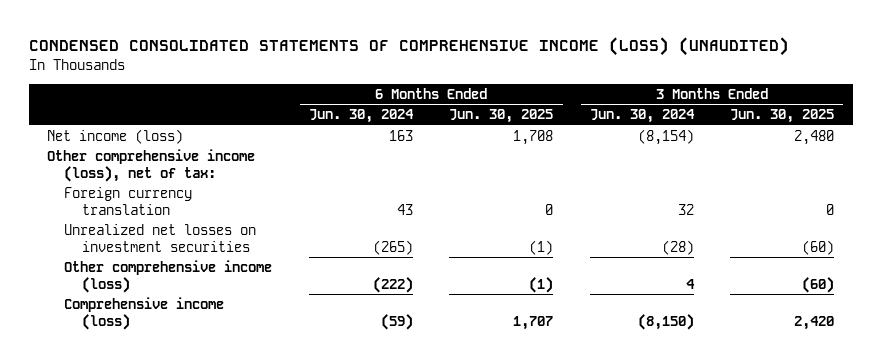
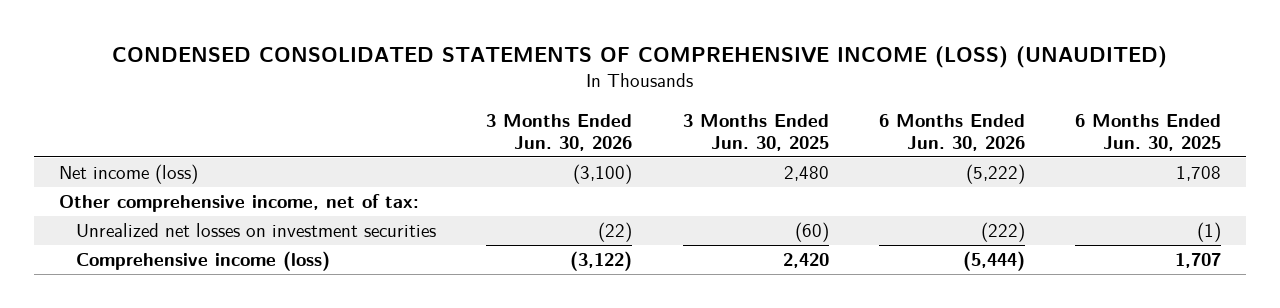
[308,109,414,124] Jun. 30, 2024 -> none
[589,109,695,124] Jun. 30, 2024 -> none
none -> [486,113,633,151] 3 Months Ended Jun. 30, 2026
none -> [878,113,1025,151] 6 Months Ended Jun. 30, 2026
[64,187,193,216] Foreign currency translation -> none
[47,149,256,183] Other comprehensive income (loss), net of tax: -> [58,194,419,213] Other comprehensive income, net of tax:
[64,260,273,294] Other comprehensive income (loss) -> none

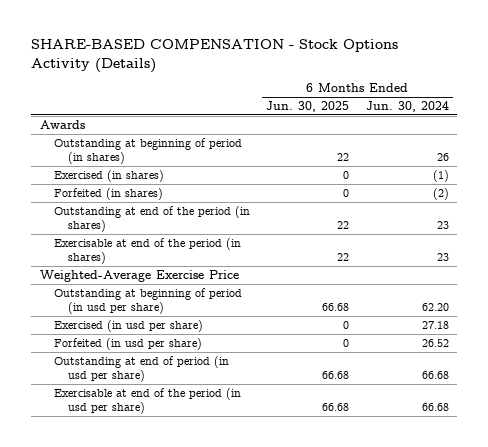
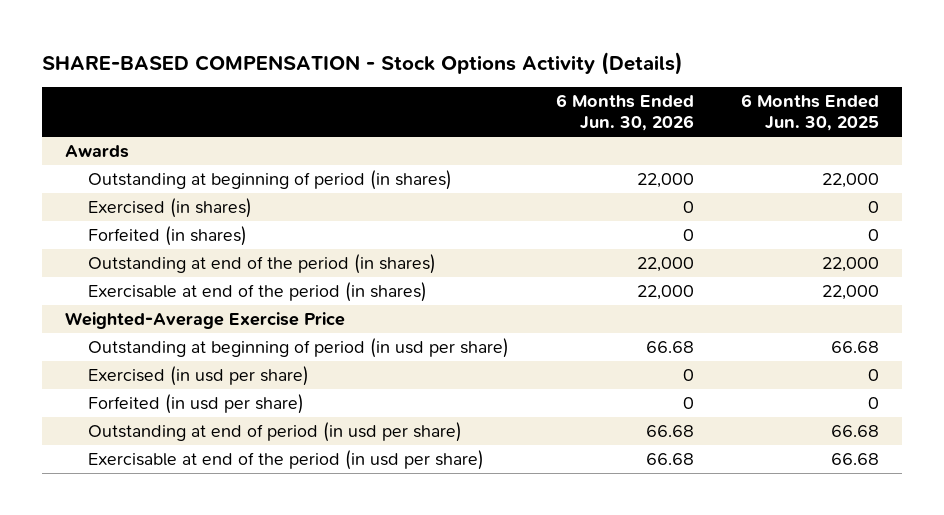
[365,101,449,113] Jun. 30, 2024 -> none
none -> [555,94,694,132] 6 Months Ended Jun. 30, 2026
[337,152,350,161] 22 -> [821,172,879,188] 22,000
[337,220,350,229] 22 -> [821,256,879,272] 22,000
[337,252,350,261] 22 -> [821,284,879,300] 22,000

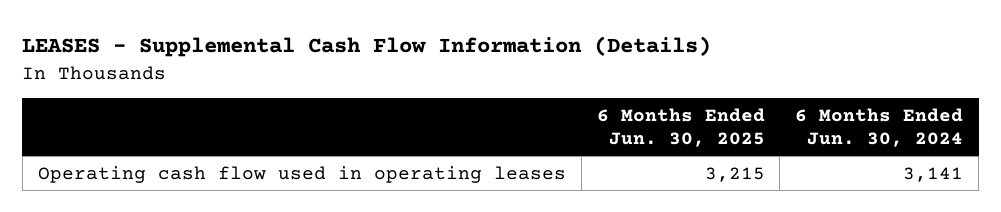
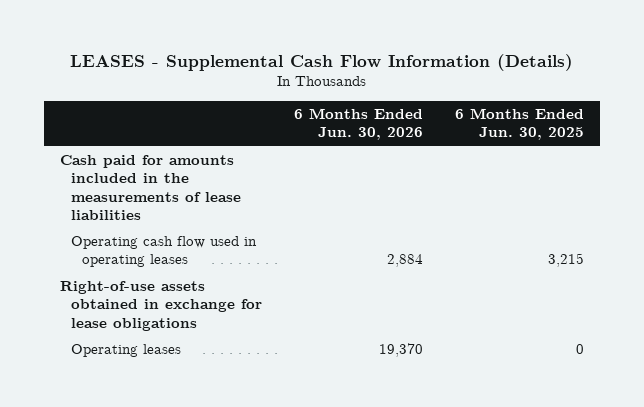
[795,107,964,147] 6 Months Ended Jun. 30, 2024 -> none
none -> [293,108,423,141] 6 Months Ended Jun. 30, 2026
none -> [59,155,241,220] Cash paid for amounts included in the measurements of lease liabilities
none -> [59,281,262,331] Right-of-use assets obtained in exchange for lease obligations
none -> [70,344,181,358] Operating leases

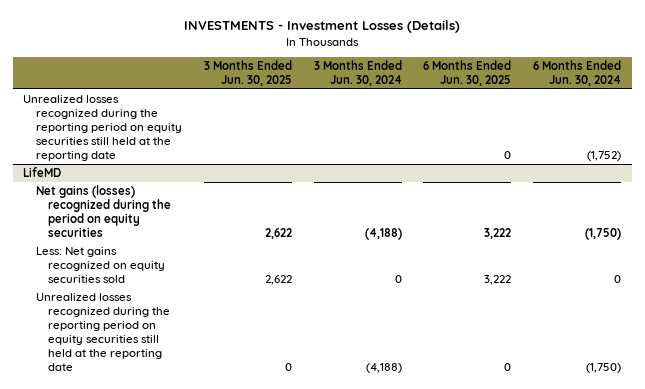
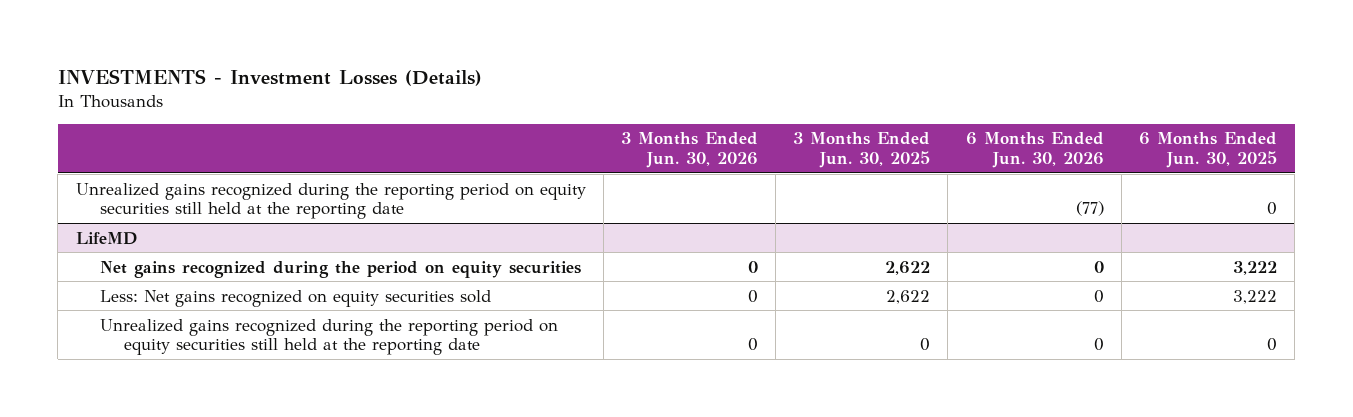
[313,59,402,87] 3 Months Ended Jun. 30, 2024 -> none
[533,59,622,87] 6 Months Ended Jun. 30, 2024 -> none
none -> [620,132,758,168] 3 Months Ended Jun. 30, 2026
none -> [965,132,1104,168] 6 Months Ended Jun. 30, 2026
[23,94,182,162] Unrealized losses recognized during the reporting period on equity securities still held at the reporting date -> [75,182,586,220] Unrealized gains recognized during the reporting period on equity securities still held at the reporting date
[35,184,172,238] Net gains (losses) recognized during the period on equity securities -> [99,260,581,278] Net gains recognized during the period on equity securities
[35,292,171,372] Unrealized losses recognized during the reporting period on equity securities still held at the reporting date -> [99,318,558,356] Unrealized gains recognized during the reporting period on equity securities still held at the reporting date

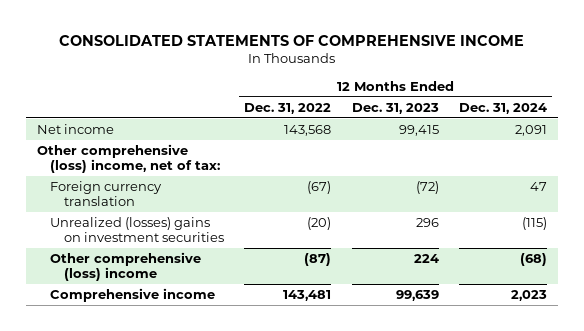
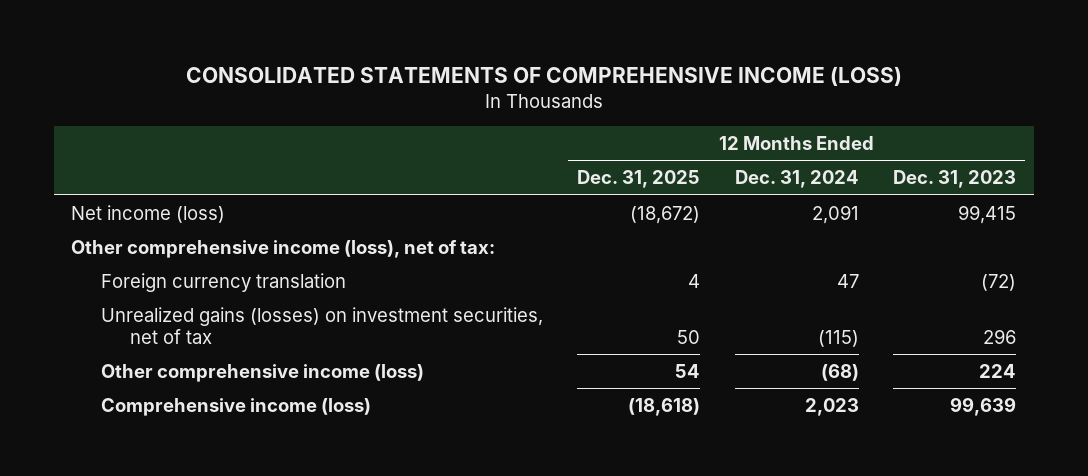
[58,35,524,47] CONSOLIDATED STATEMENTS OF COMPREHENSIVE INCOME -> [185,65,902,86] CONSOLIDATED STATEMENTS OF COMPREHENSIVE INCOME (LOSS)
[244,102,332,114] Dec. 31, 2022 -> none
none -> [577,170,701,189] Dec. 31, 2025
[36,123,114,134] Net income -> [71,204,226,223] Net income (loss)
[36,143,221,173] Other comprehensive (loss) income, net of tax: -> [71,239,496,258] Other comprehensive income (loss), net of tax:
[50,216,225,242] Unrealized (losses) gains on investment securities -> [100,306,543,345] Unrealized gains (losses) on investment securities, net of tax
[50,251,202,281] Other comprehensive (loss) income -> [100,363,424,382] Other comprehensive income (loss)
[50,287,216,302] Comprehensive income -> [100,397,371,416] Comprehensive income (loss)

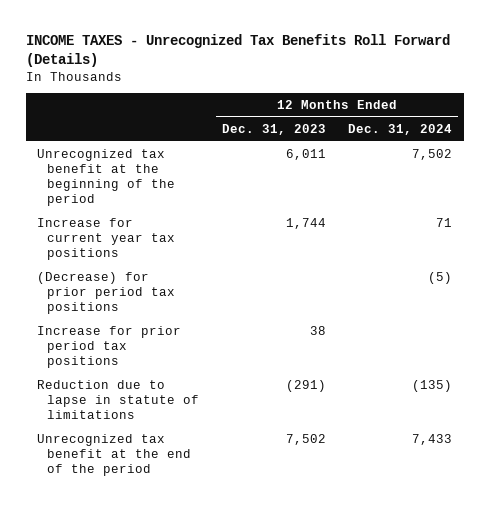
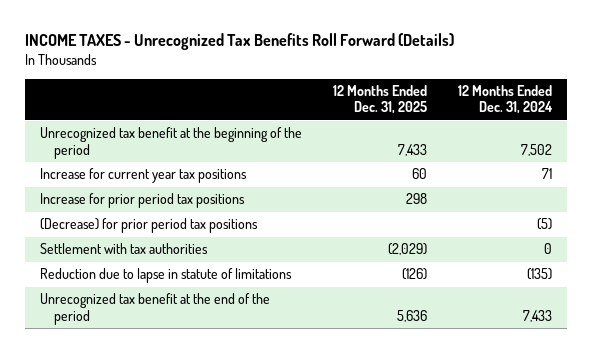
[221,123,326,135] Dec. 31, 2023 -> none
none -> [332,85,427,115] 12 Months Ended Dec. 31, 2025
[37,271,176,315] (Decrease) for prior period tax positions -> [40,218,259,234] (Decrease) for prior period tax positions
none -> [40,243,209,255] Settlement with tax authorities

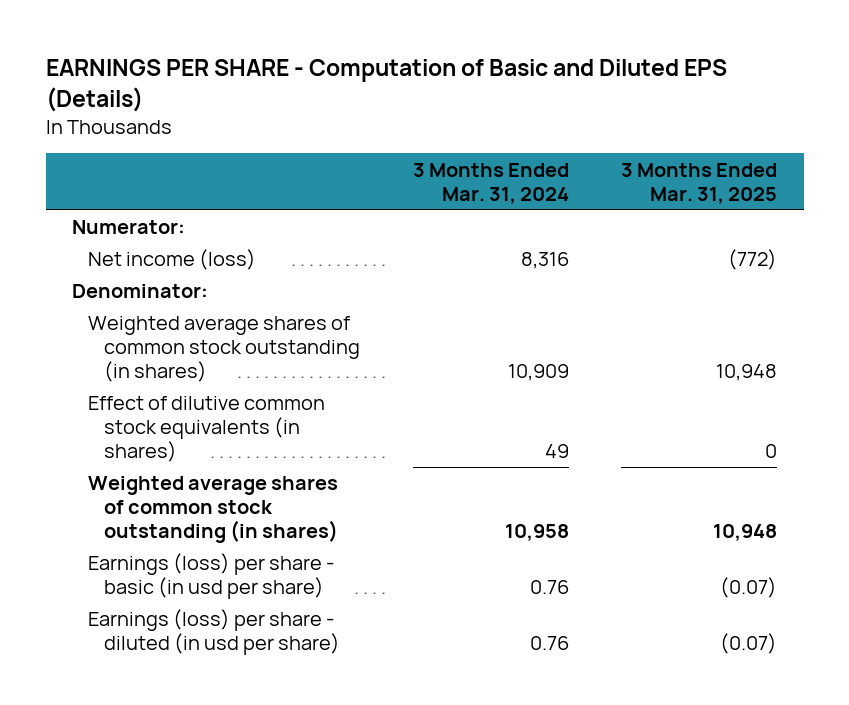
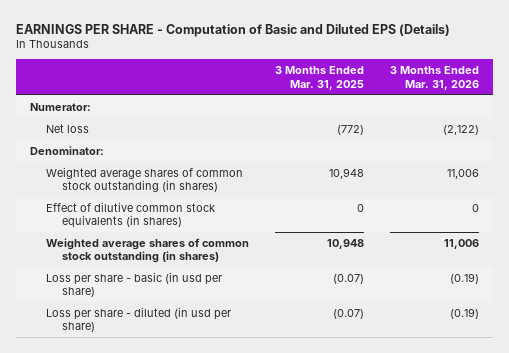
[412,162,569,204] 3 Months Ended Mar. 31, 2024 -> none
none -> [390,66,480,90] 3 Months Ended Mar. 31, 2026
[87,249,256,271] Net income (loss) -> [45,123,89,133] Net loss
[87,553,334,600] Earnings (loss) per share - basic (in usd per share) -> [45,271,222,298] Loss per share - basic (in usd per share)
[87,609,340,656] Earnings (loss) per share - diluted (in usd per share) -> [45,306,231,333] Loss per share - diluted (in usd per share)

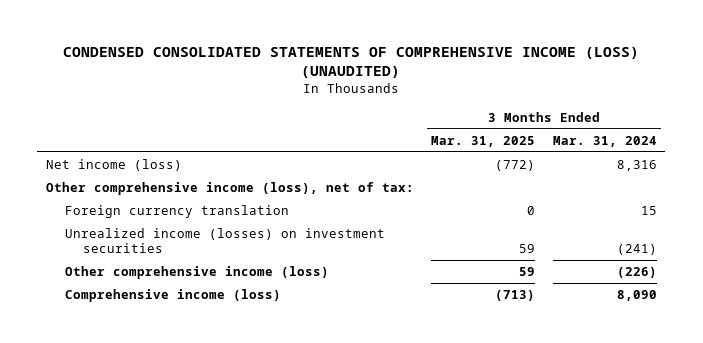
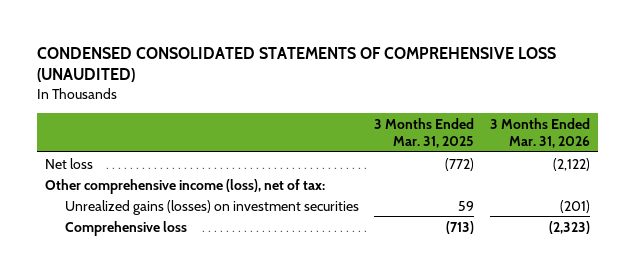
[63,46,640,79] CONDENSED CONSOLIDATED STATEMENTS OF COMPREHENSIVE INCOME (LOSS) (UNAUDITED) -> [37,46,557,83] CONDENSED CONSOLIDATED STATEMENTS OF COMPREHENSIVE LOSS (UNAUDITED)
[552,135,657,147] Mar. 31, 2024 -> none
none -> [489,117,590,149] 3 Months Ended Mar. 31, 2026
[45,158,182,171] Net income (loss) -> [44,157,93,169] Net loss
[64,204,289,218] Foreign currency translation -> none
[64,265,329,279] Other comprehensive income (loss) -> none
[64,227,385,254] Unrealized income (losses) on investment securities -> [64,199,359,215] Unrealized gains (losses) on investment securities
[64,288,281,302] Comprehensive income (loss) -> [64,220,187,236] Comprehensive loss

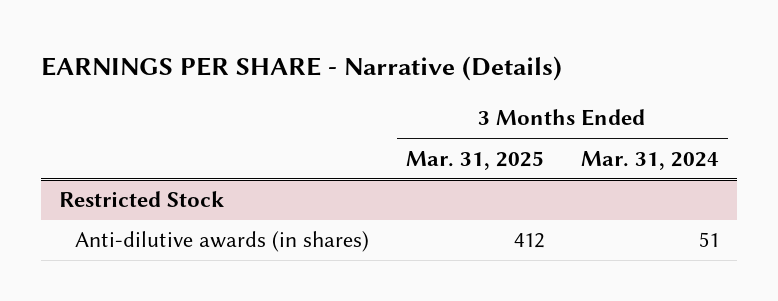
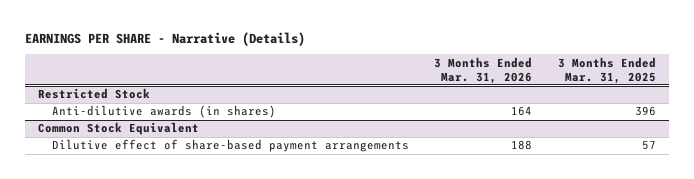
[580,150,719,170] Mar. 31, 2024 -> none
none -> [434,56,533,84] 3 Months Ended Mar. 31, 2026
[513,233,544,249] 412 -> [635,106,657,117] 396
none -> [37,122,199,136] Common Stock Equivalent
none -> [51,139,409,153] Dilutive effect of share-based payment arrangements

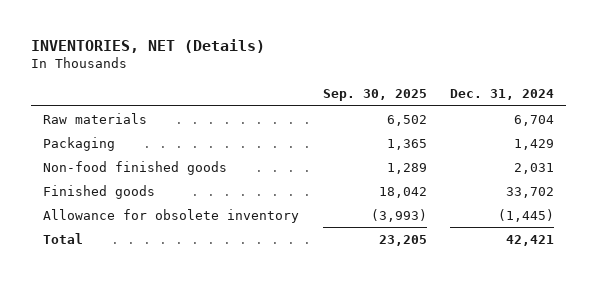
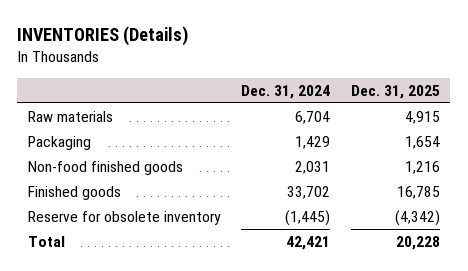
[30,38,265,53] INVENTORIES, NET (Details) -> [17,26,189,47] INVENTORIES (Details)
[322,89,427,102] Sep. 30, 2025 -> none
none -> [350,84,440,99] Dec. 31, 2025
[42,208,299,223] Allowance for obsolete inventory -> [27,211,221,226] Reserve for obsolete inventory

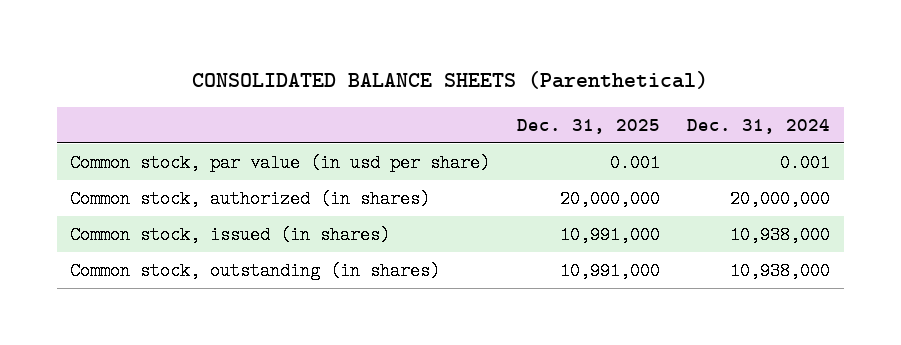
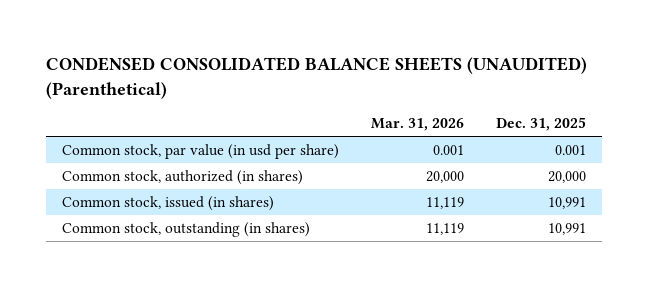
[192,71,709,90] CONSOLIDATED BALANCE SHEETS (Parenthetical) -> [45,57,587,99] CONDENSED CONSOLIDATED BALANCE SHEETS (UNAUDITED) (Parenthetical)
[687,118,831,134] Dec. 31, 2024 -> none
none -> [371,118,465,132] Mar. 31, 2026
[560,189,661,208] 20,000,000 -> [548,171,587,184] 20,000
[560,225,661,244] 10,991,000 -> [548,197,587,210] 10,991
[560,261,661,280] 10,991,000 -> [548,223,587,236] 10,991

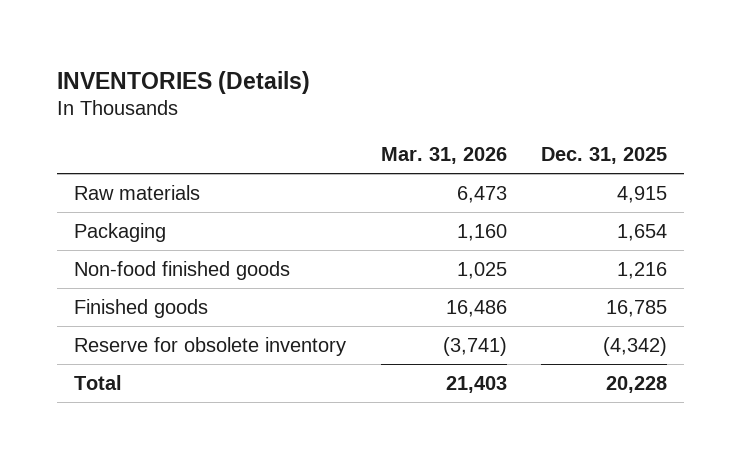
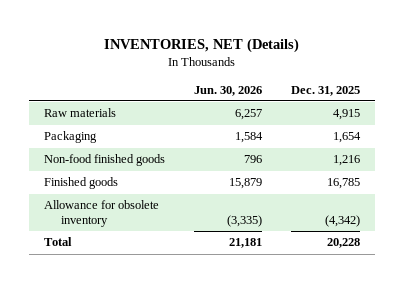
[57,70,311,94] INVENTORIES (Details) -> [103,37,299,53] INVENTORIES, NET (Details)
[380,147,507,165] Mar. 31, 2026 -> none
none -> [193,85,262,96] Jun. 30, 2026
[74,336,347,356] Reserve for obsolete inventory -> [43,200,159,228] Allowance for obsolete inventory

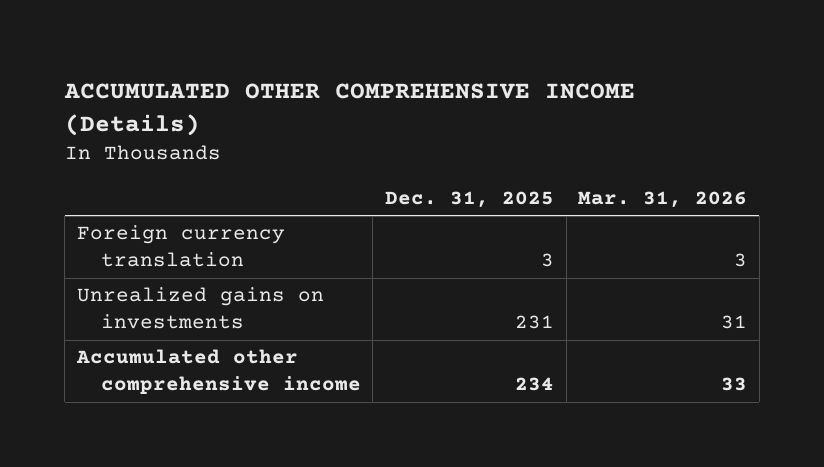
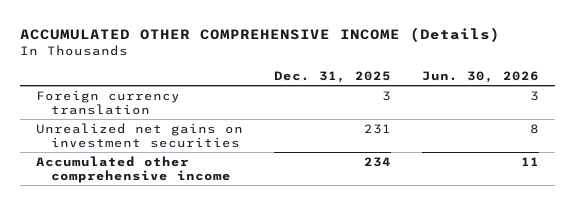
[578,190,748,208] Mar. 31, 2026 -> none
none -> [422,71,540,84] Jun. 30, 2026
[76,287,324,330] Unrealized gains on investments -> [36,122,244,148] Unrealized net gains on investment securities

